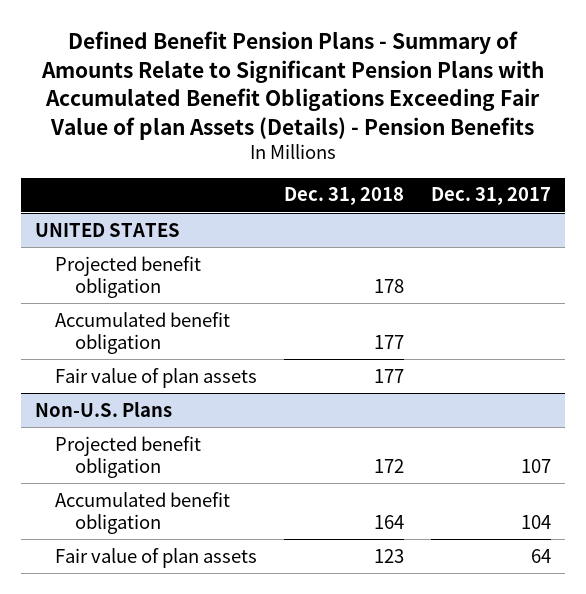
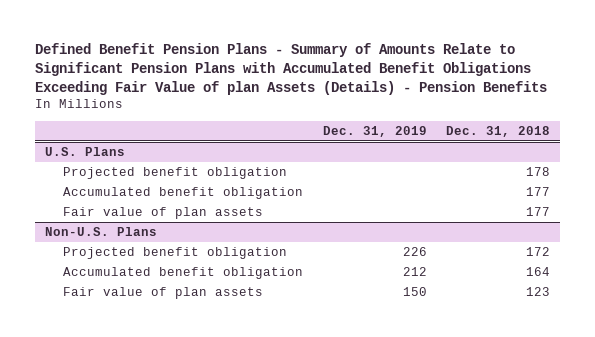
[431,187,552,206] Dec. 31, 2017 -> none
none -> [322,125,427,137] Dec. 31, 2019
[34,222,180,237] UNITED STATES -> [44,147,125,157] U.S. Plans

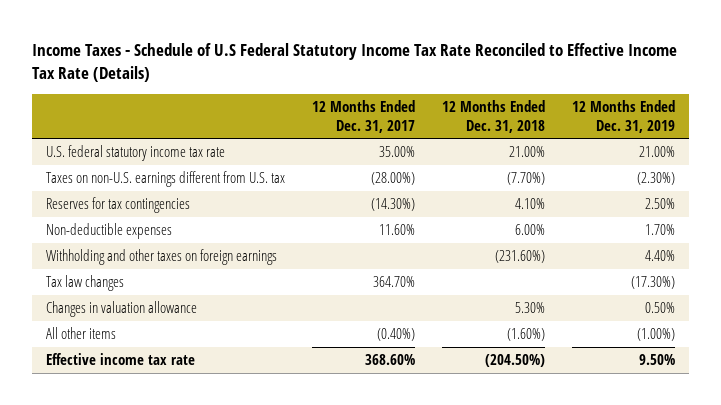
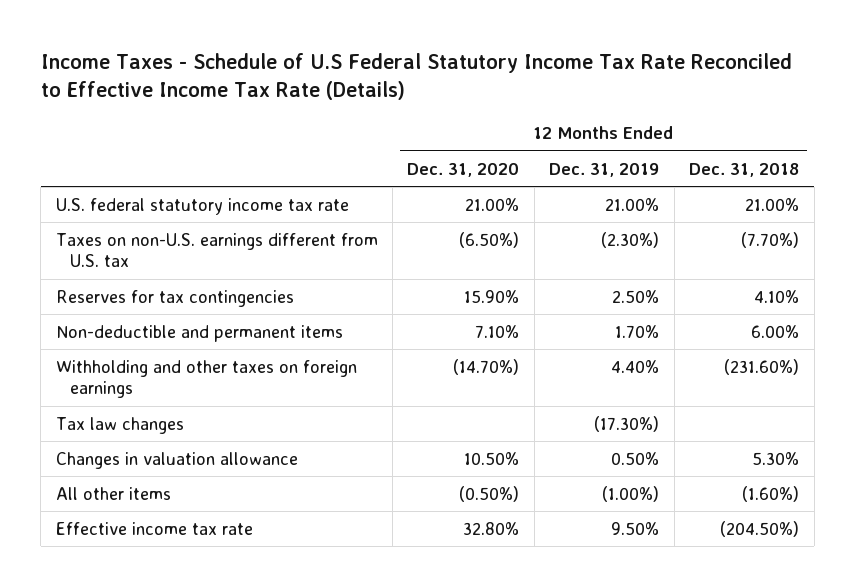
[311,99,415,133] 12 Months Ended Dec. 31, 2017 -> none
none -> [407,162,520,177] Dec. 31, 2020
[45,223,172,240] Non-deductible expenses -> [55,324,343,342] Non-deductible and permanent items

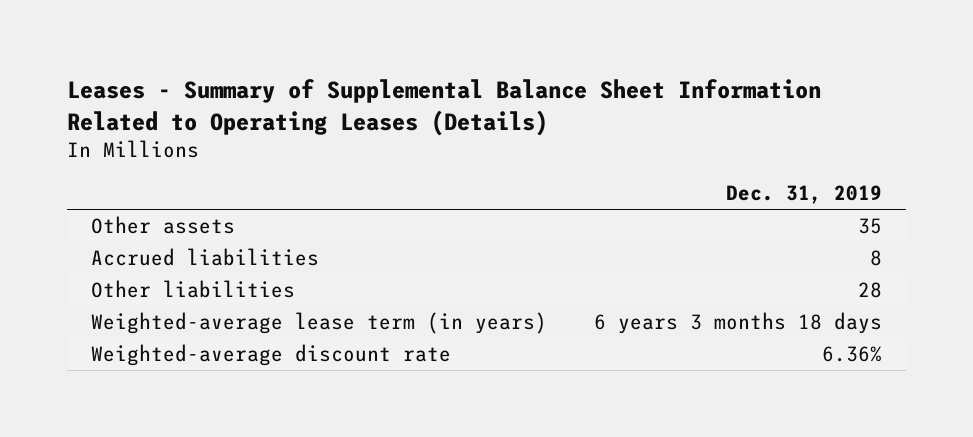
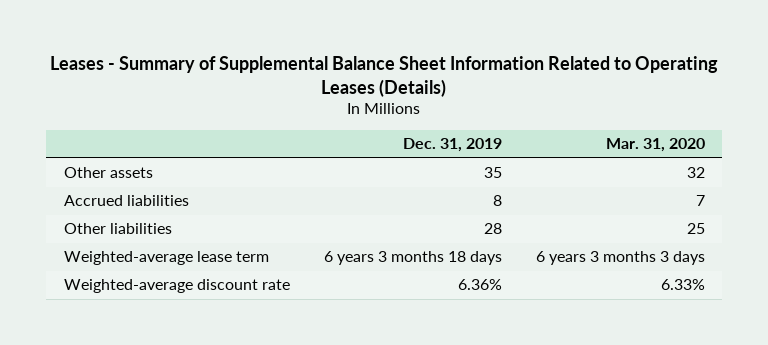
none -> [605,138,705,153] Mar. 31, 2020
[90,312,547,335] Weighted-average lease term (in years) -> [63,251,269,266] Weighted-average lease term

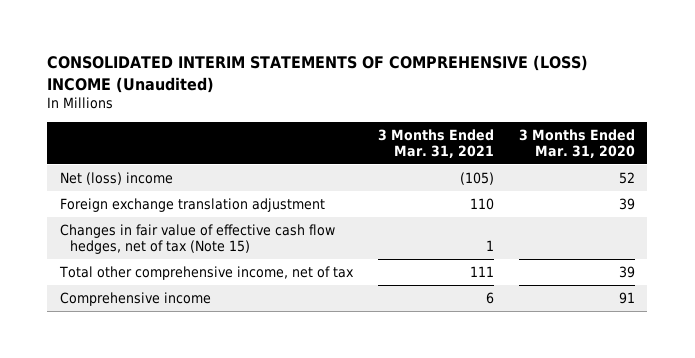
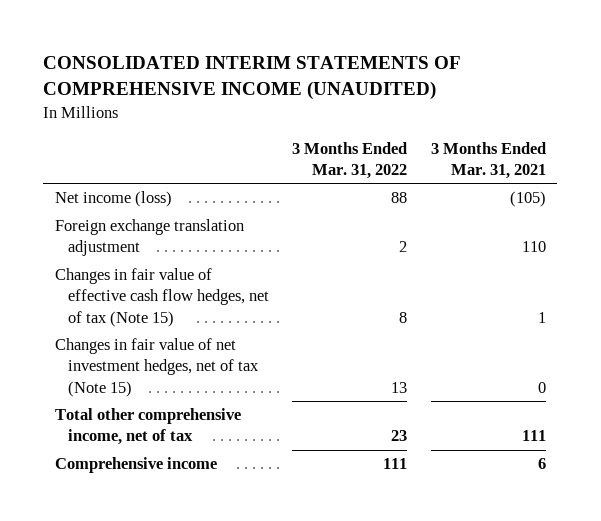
[47,55,589,93] CONSOLIDATED INTERIM STATEMENTS OF COMPREHENSIVE (LOSS) INCOME (Unaudited) -> [43,56,462,101] CONSOLIDATED INTERIM STATEMENTS OF COMPREHENSIVE INCOME (UNAUDITED)
[518,128,635,158] 3 Months Ended Mar. 31, 2020 -> none
none -> [292,141,408,179] 3 Months Ended Mar. 31, 2022
[59,172,173,186] Net (loss) income -> [55,191,173,208] Net income (loss)
none -> [55,338,259,397] Changes in fair value of net investment hedges, net of tax (Note 15)

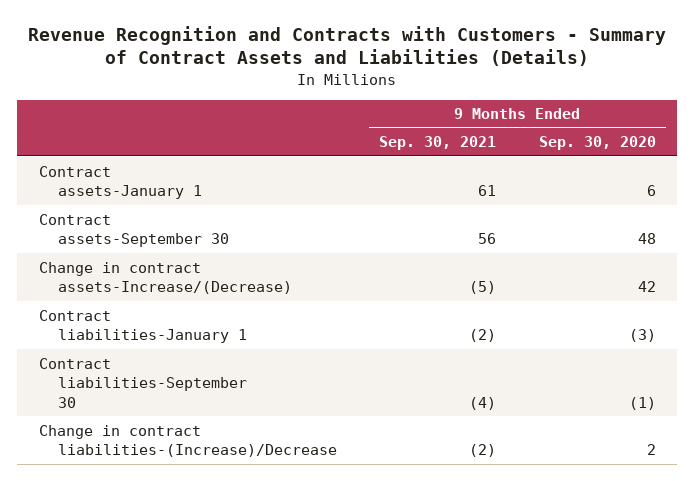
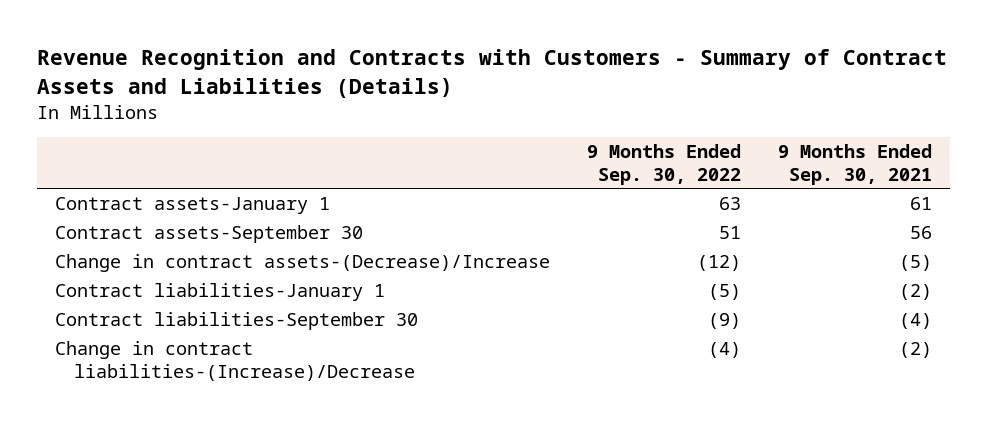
[538,136,656,151] Sep. 30, 2020 -> none
none -> [586,143,741,185] 9 Months Ended Sep. 30, 2022
[38,261,293,295] Change in contract assets-Increase/(Decrease) -> [55,253,551,272] Change in contract assets-(Decrease)/Increase

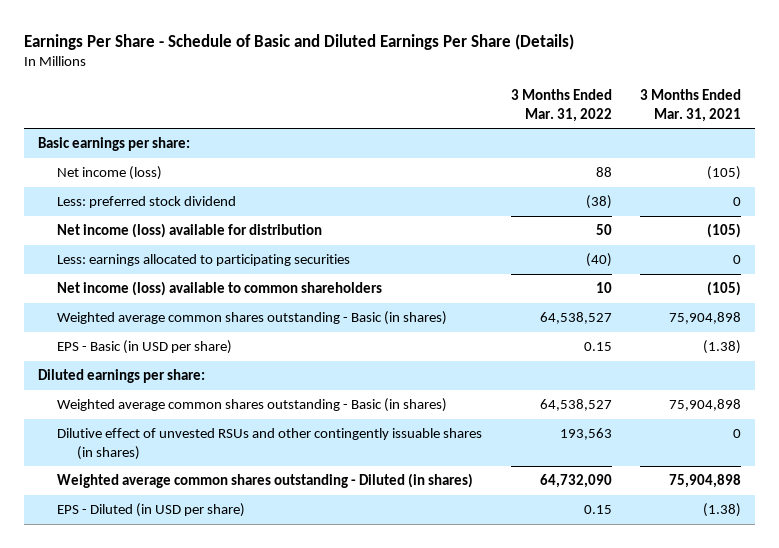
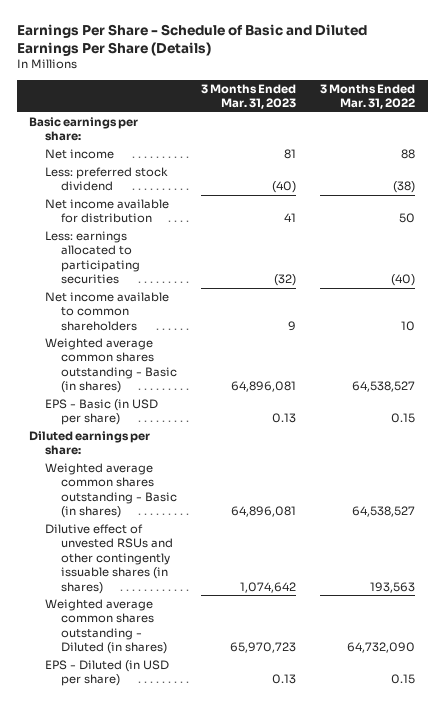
[640,89,742,122] 3 Months Ended Mar. 31, 2021 -> none
none -> [200,83,296,110] 3 Months Ended Mar. 31, 2023
[57,165,163,180] Net income (loss) -> [44,148,114,159] Net income
[57,222,323,238] Net income (loss) available for distribution -> [44,198,169,224] Net income available for distribution
[57,280,383,296] Net income (loss) available to common shareholders -> [44,291,169,331] Net income available to common shareholders

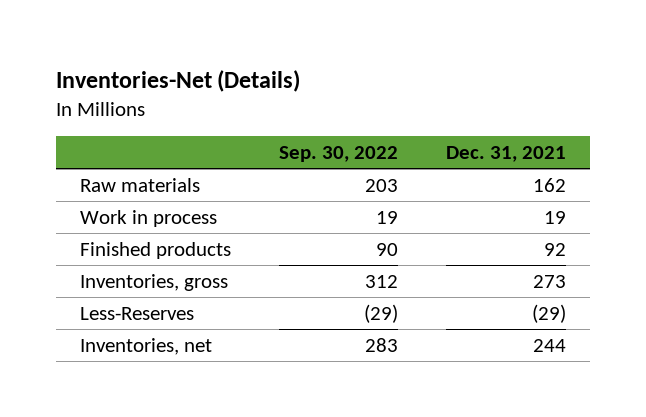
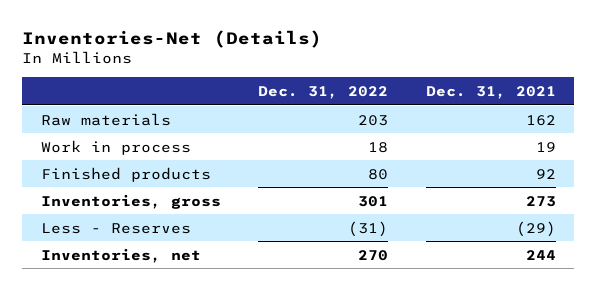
[279,145,399,162] Sep. 30, 2022 -> none
none -> [258,85,389,99] Dec. 31, 2022
[80,306,195,320] Less-Reserves -> [40,222,191,234] Less - Reserves

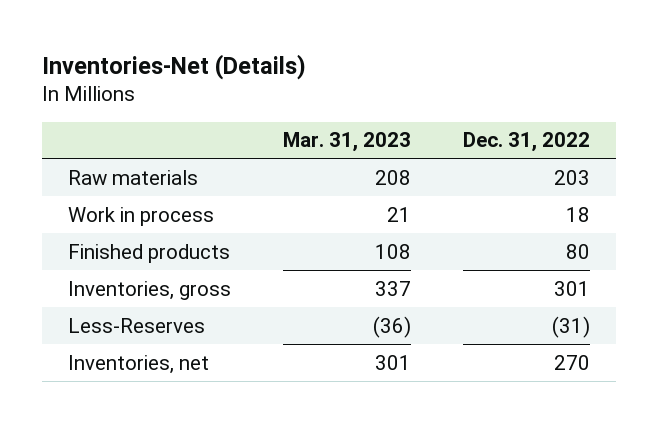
[425,85,556,99] Dec. 31, 2021 -> none
none -> [283,132,412,153] Mar. 31, 2023
[40,222,191,234] Less - Reserves -> [67,317,205,333] Less-Reserves

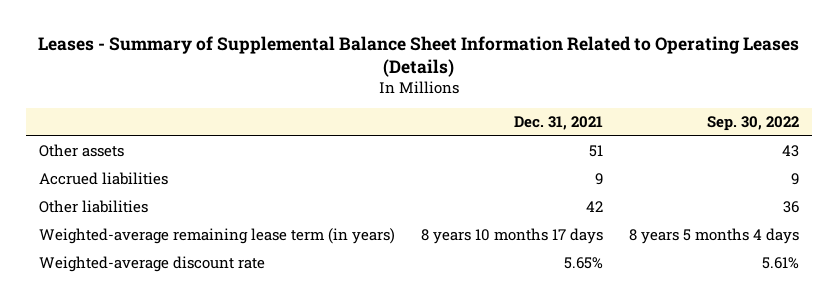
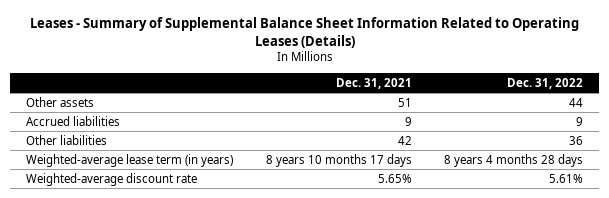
[707,116,800,132] Sep. 30, 2022 -> none
none -> [507,77,584,89] Dec. 31, 2022
[39,228,396,245] Weighted-average remaining lease term (in years) -> [26,153,234,167] Weighted-average lease term (in years)

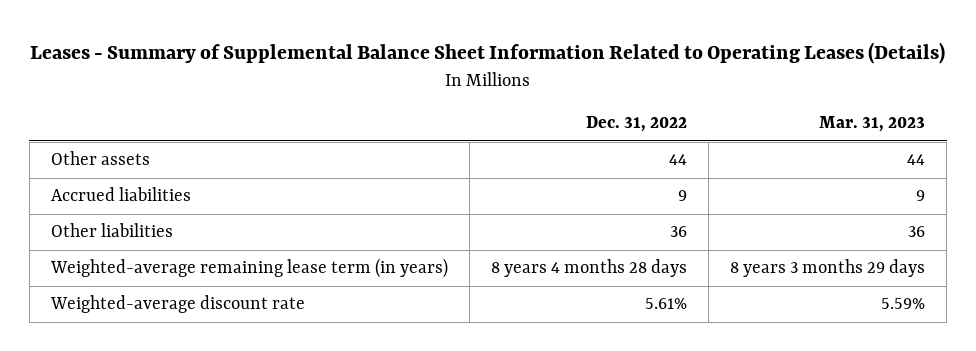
[335,77,412,89] Dec. 31, 2021 -> none
none -> [818,116,925,133] Mar. 31, 2023
[26,153,234,167] Weighted-average lease term (in years) -> [49,258,448,279] Weighted-average remaining lease term (in years)

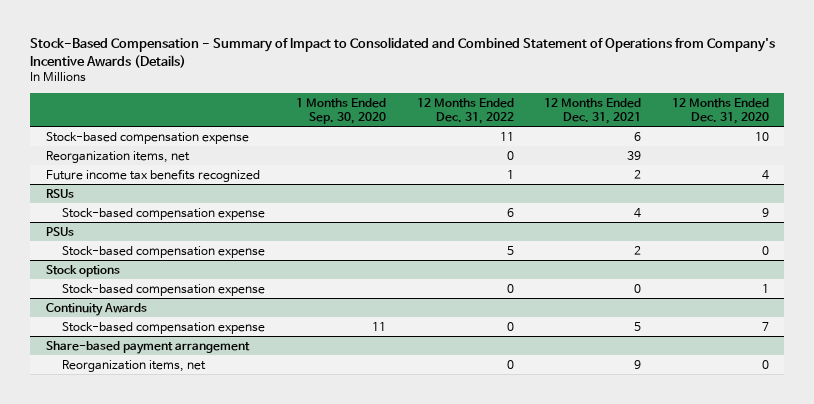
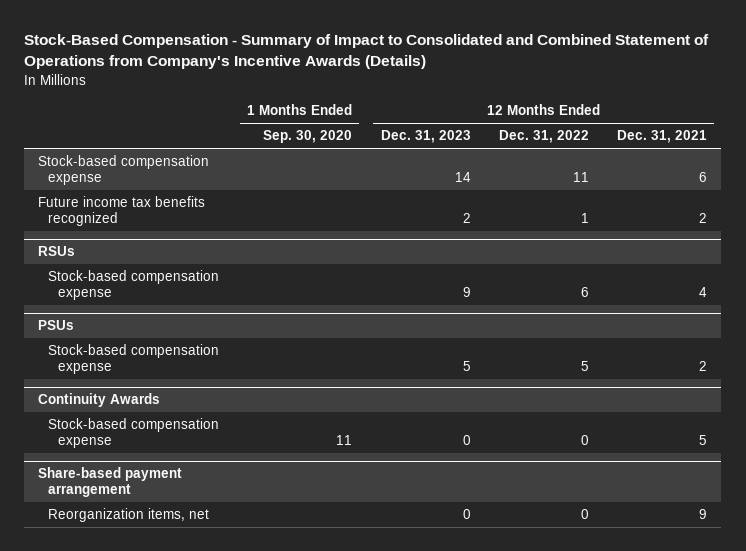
[671,97,769,124] 12 Months Ended Dec. 31, 2020 -> none
none -> [380,130,471,144] Dec. 31, 2023
[45,150,190,163] Reorganization items, net -> none
[45,264,120,277] Stock options -> none
[62,283,266,296] Stock-based compensation expense -> none

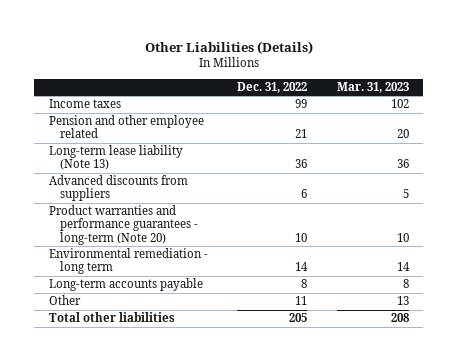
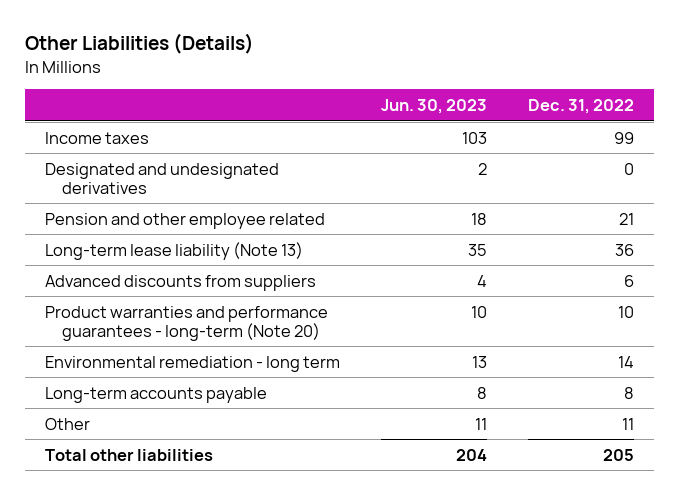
[336,82,409,94] Mar. 31, 2023 -> none
none -> [381,99,488,115] Jun. 30, 2023
none -> [45,162,280,194] Designated and undesignated derivatives

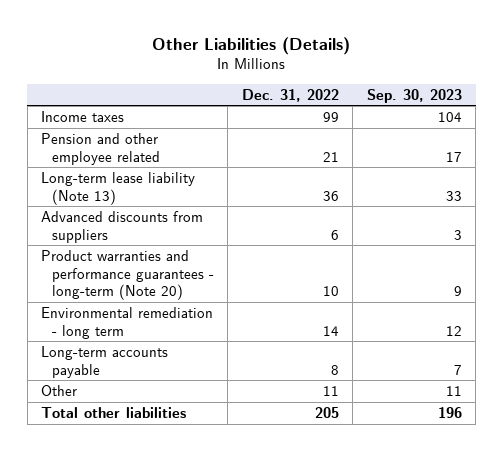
[381,99,488,115] Jun. 30, 2023 -> none
none -> [366,88,462,103] Sep. 30, 2023
[45,162,280,194] Designated and undesignated derivatives -> none

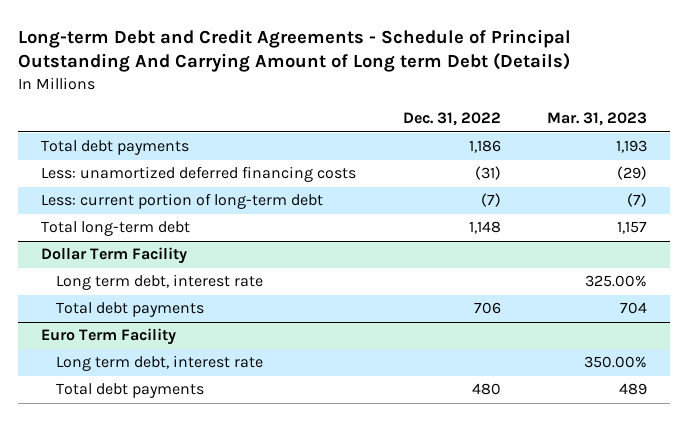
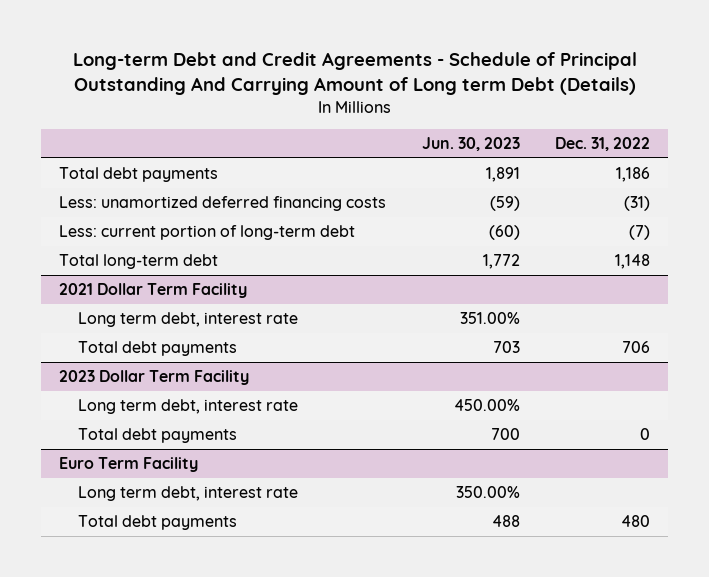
[546,112,647,127] Mar. 31, 2023 -> none
none -> [421,137,520,152] Jun. 30, 2023
[41,247,188,265] Dollar Term Facility -> [58,283,247,299] 2021 Dollar Term Facility
none -> [58,370,249,386] 2023 Dollar Term Facility
none -> [78,399,299,415] Long term debt, interest rate
none -> [78,428,238,444] Total debt payments

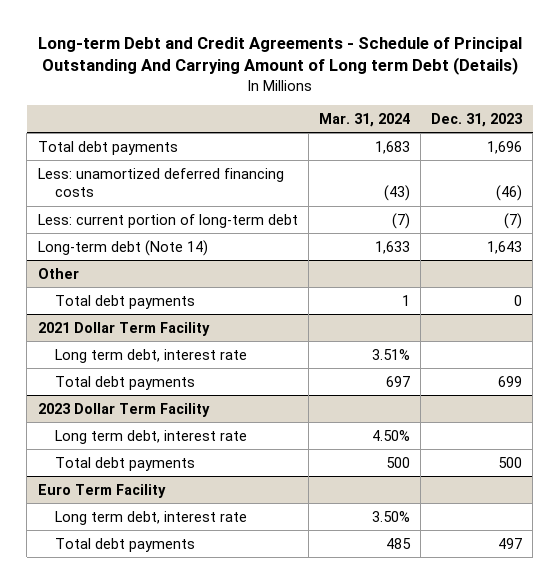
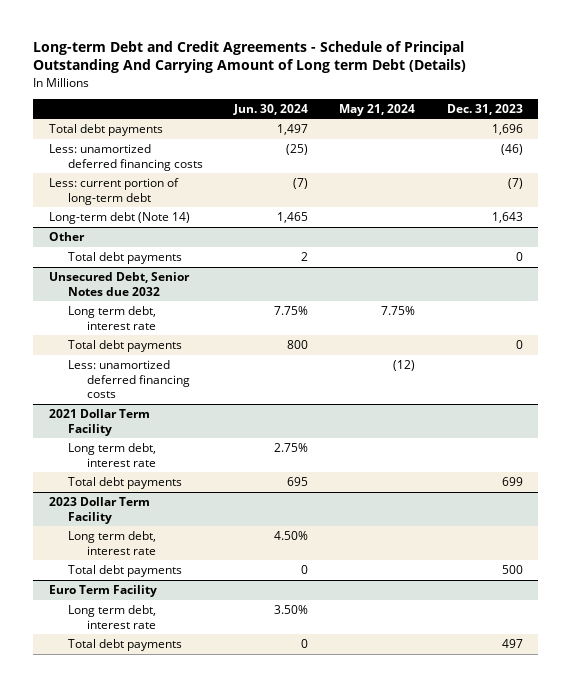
[318,112,410,127] Mar. 31, 2024 -> none
none -> [233,103,309,115] Jun. 30, 2024
none -> [339,103,416,116] May 21, 2024
none -> [48,272,190,296] Unsecured Debt, Senior Notes due 2032
none -> [67,306,156,330] Long term debt, interest rate
none -> [67,340,182,353] Total debt payments
none -> [67,360,190,399] Less: unamortized deferred financing costs

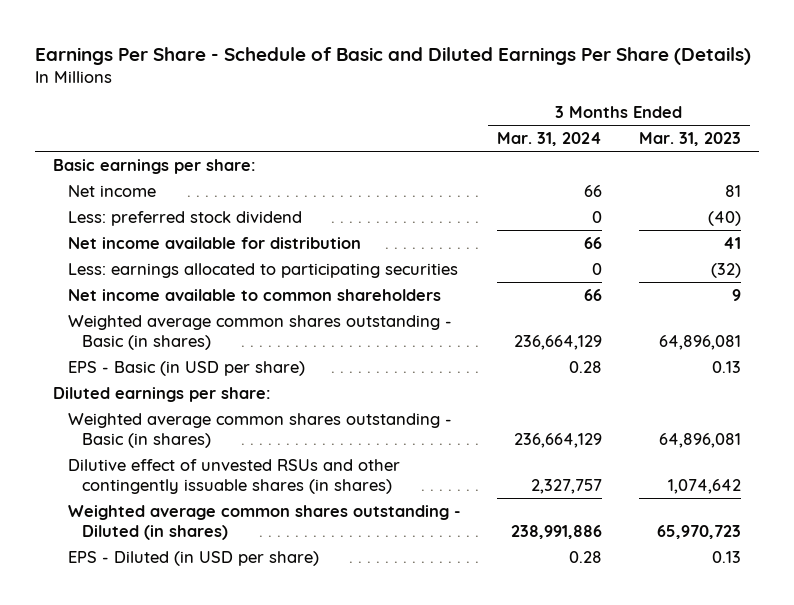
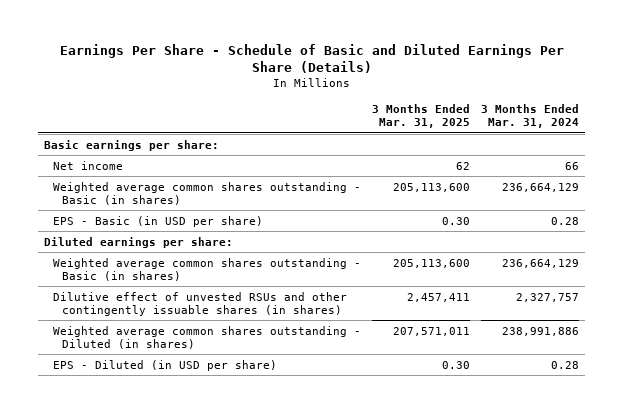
[638,132,741,147] Mar. 31, 2023 -> none
none -> [372,104,471,129] 3 Months Ended Mar. 31, 2025
[67,210,302,226] Less: preferred stock dividend -> none
[67,236,361,249] Net income available for distribution -> none
[67,262,458,278] Less: earnings allocated to participating securities -> none
[67,288,441,301] Net income available to common shareholders -> none

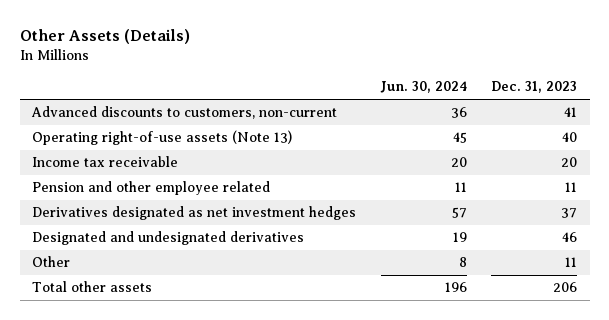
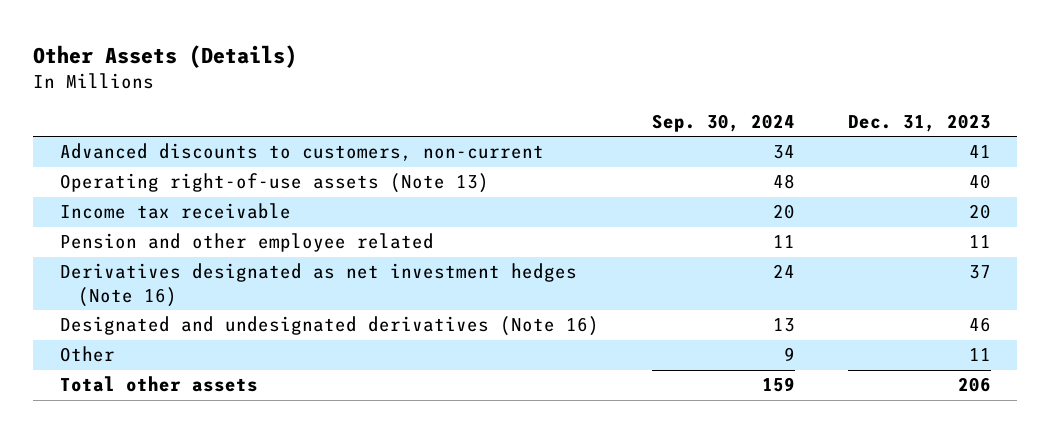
[379,81,467,94] Jun. 30, 2024 -> none
none -> [651,113,795,132] Sep. 30, 2024
[32,206,357,221] Derivatives designated as net investment hedges -> [59,263,577,308] Derivatives designated as net investment hedges (Note 16)
[32,231,305,246] Designated and undesignated derivatives -> [59,316,599,337] Designated and undesignated derivatives (Note 16)

